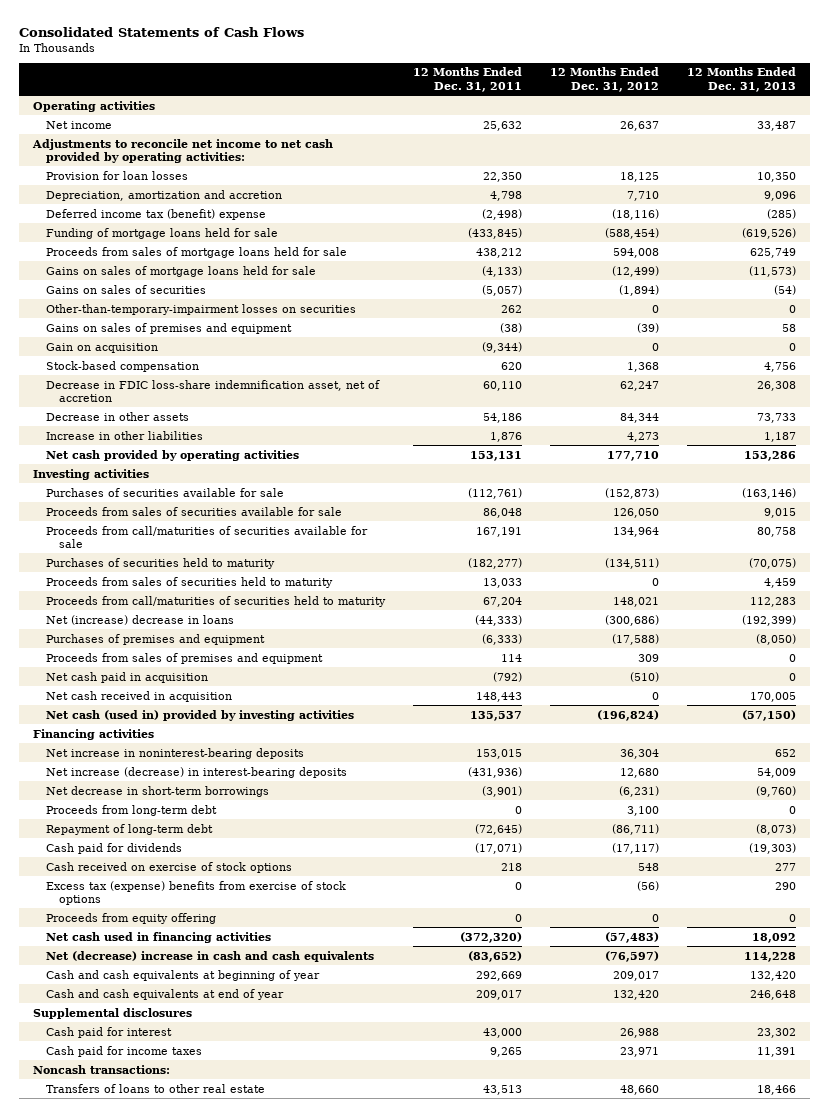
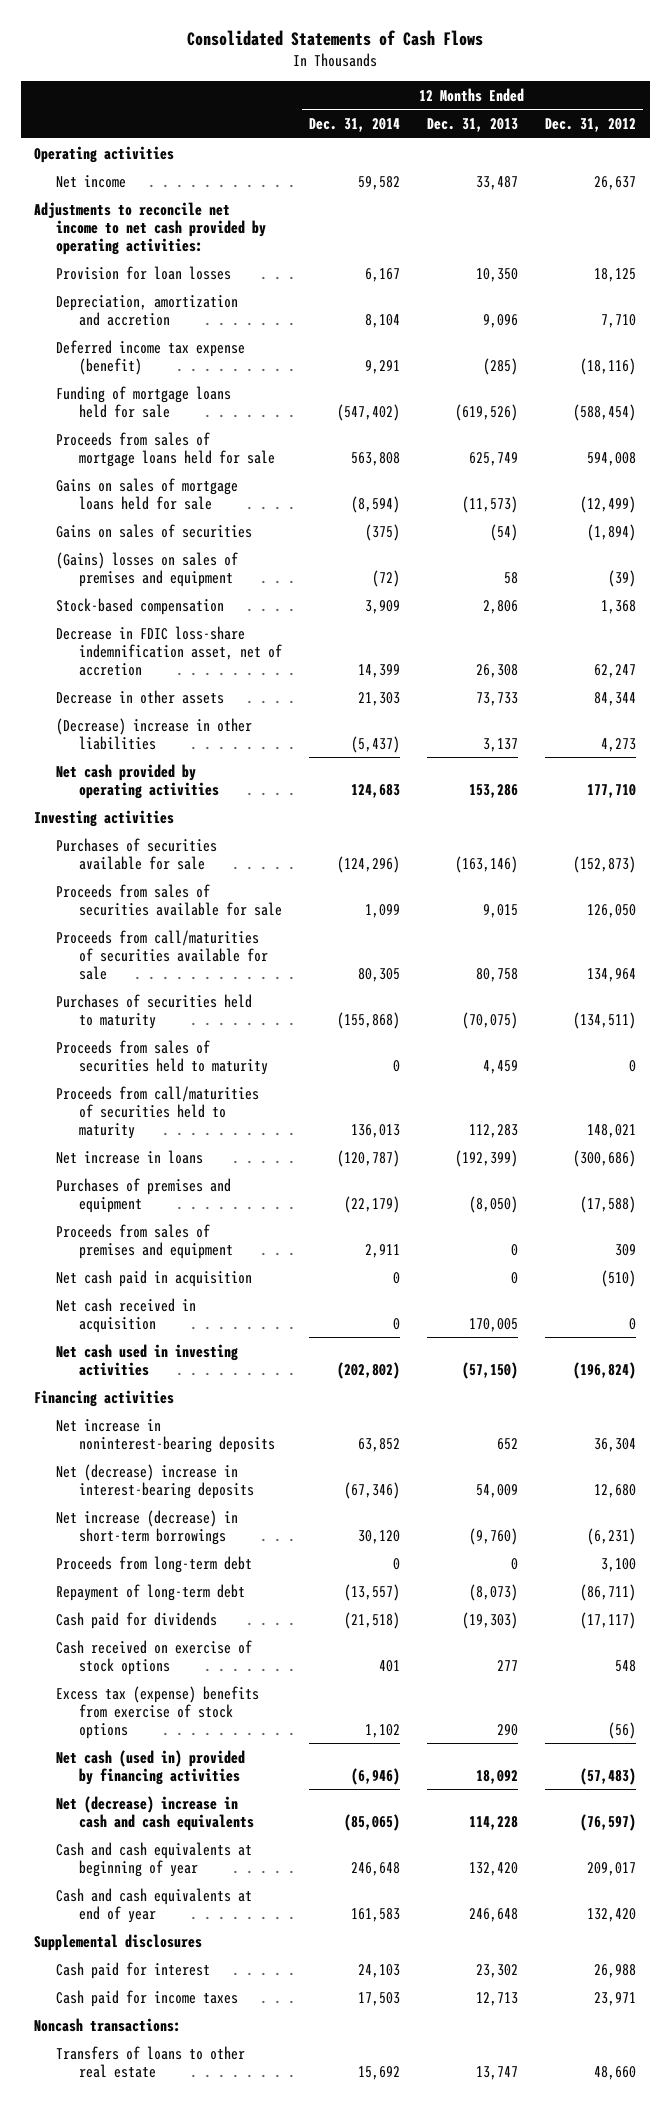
[412,67,522,92] 12 Months Ended Dec. 31, 2011 -> none
none -> [308,117,400,132] Dec. 31, 2014
[45,208,266,220] Deferred income tax (benefit) expense -> [56,339,246,375] Deferred income tax expense (benefit)
[45,303,356,315] Other-than-temporary-impairment losses on securities -> none
[45,342,158,353] Gain on acquisition -> none
[45,322,292,334] Gains on sales of premises and equipment -> [56,551,239,587] (Gains) losses on sales of premises and equipment
[763,361,796,372] 4,756 -> [482,599,518,614] 2,806
[45,430,203,440] Increase in other liabilities -> [56,717,253,750] (Decrease) increase in other liabilities
[763,431,796,442] 1,187 -> [482,737,518,752] 3,137
[45,614,234,625] Net (increase) decrease in loans -> [56,1149,204,1164] Net increase in loans
[45,709,354,721] Net cash (used in) provided by investing activities -> [56,1343,239,1376] Net cash used in investing activities
[45,766,347,778] Net increase (decrease) in interest-bearing deposits -> [56,1463,254,1499] Net (decrease) increase in interest-bearing deposits
[45,785,269,797] Net decrease in short-term borrowings -> [56,1509,239,1545] Net increase (decrease) in short-term borrowings
[45,912,216,924] Proceeds from equity offering -> none
[45,931,271,943] Net cash used in financing activities -> [56,1749,246,1785] Net cash (used in) provided by financing activities
[756,1046,796,1057] 11,391 -> [475,1991,518,2006] 12,713
[756,1084,796,1095] 18,466 -> [475,2065,518,2080] 13,747

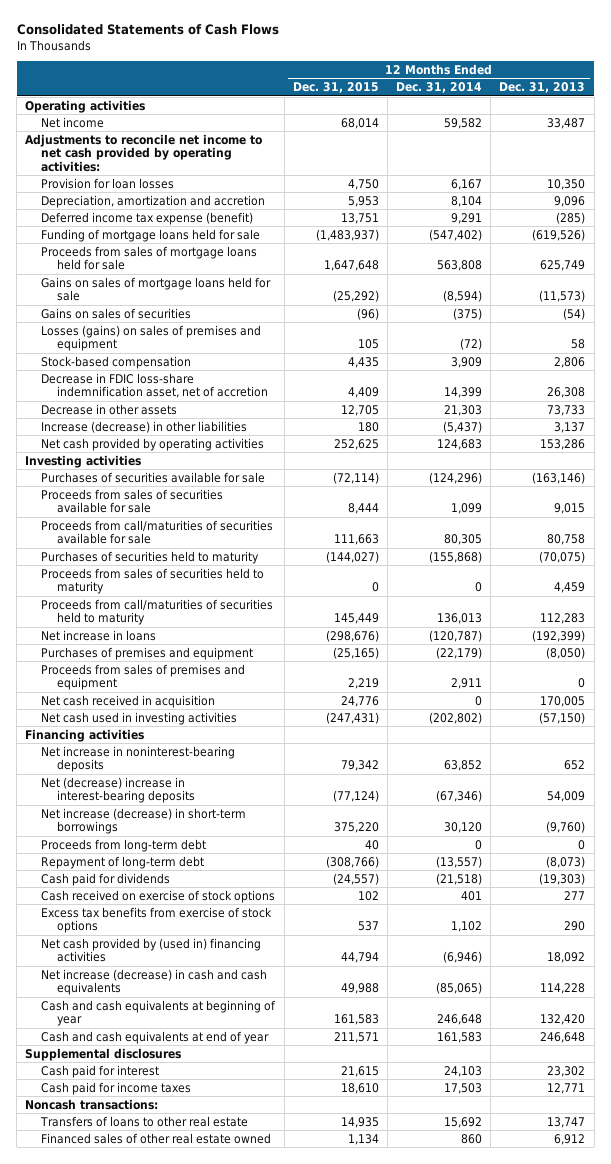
[545,117,637,132] Dec. 31, 2012 -> none
none -> [292,82,379,94] Dec. 31, 2015
[56,551,239,587] (Gains) losses on sales of premises and equipment -> [41,324,262,352] Losses (gains) on sales of premises and equipment
[56,717,253,750] (Decrease) increase in other liabilities -> [41,420,248,433] Increase (decrease) in other liabilities
[56,1269,253,1287] Net cash paid in acquisition -> none
[56,1685,260,1739] Excess tax (expense) benefits from exercise of stock options -> [41,906,273,934] Excess tax benefits from exercise of stock options
[56,1749,246,1785] Net cash (used in) provided by financing activities -> [41,937,262,963] Net cash provided by (used in) financing activities
[56,1795,254,1831] Net (decrease) increase in cash and cash equivalents -> [41,968,268,996] Net increase (decrease) in cash and cash equivalents
[475,1991,518,2006] 12,713 -> [547,1082,586,1094] 12,771
none -> [41,1132,272,1144] Financed sales of other real estate owned

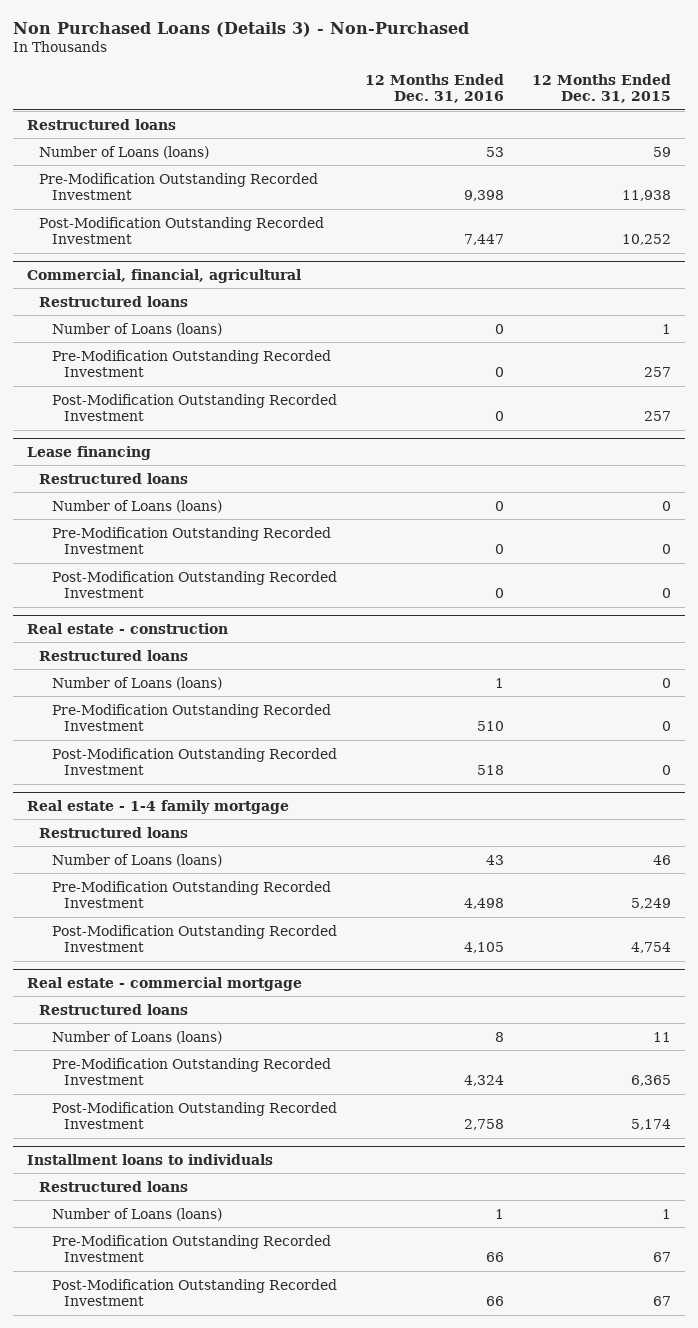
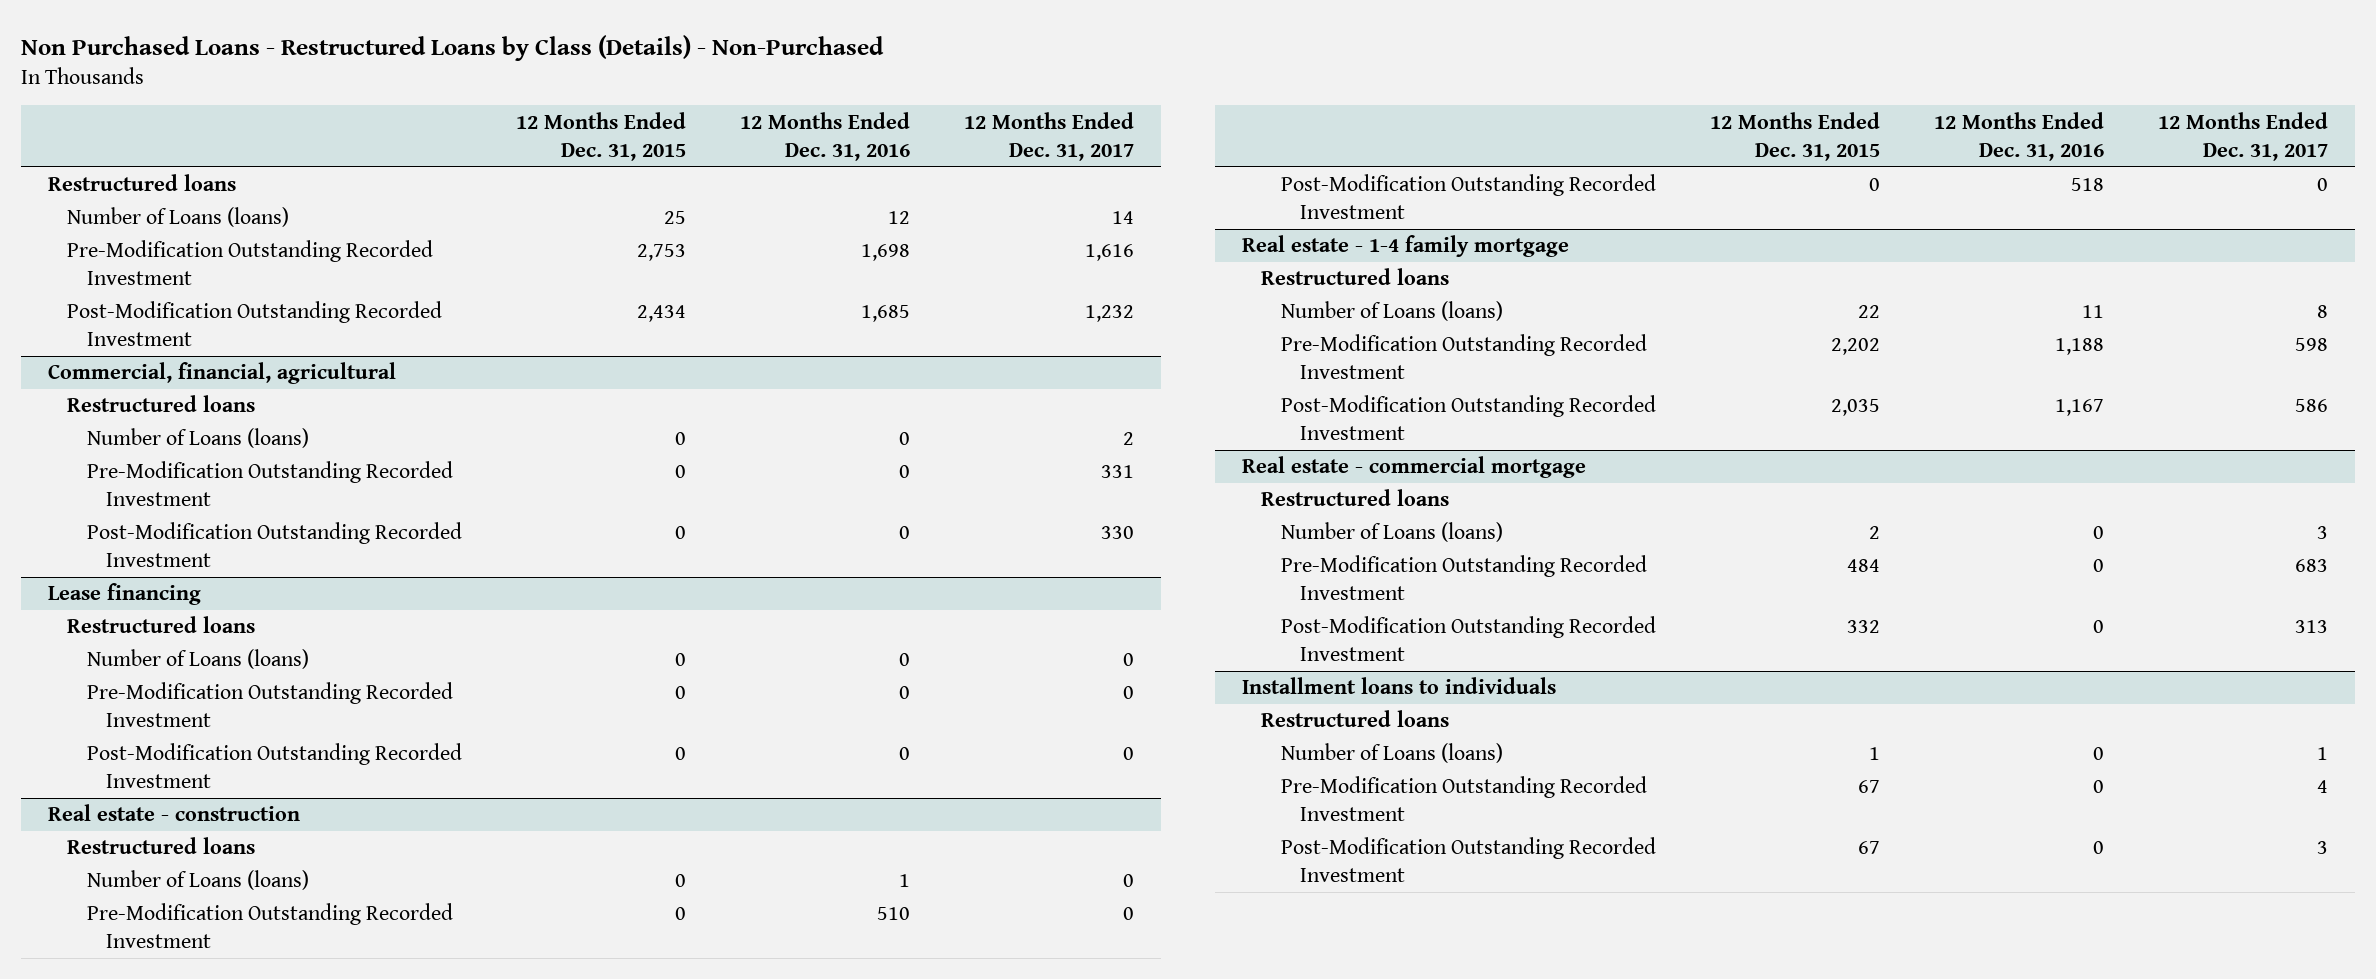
[12,21,469,37] Non Purchased Loans (Details 3) - Non-Purchased -> [20,34,884,61] Non Purchased Loans - Restructured Loans by Class (Details) - Non-Purchased
none -> [963,111,1134,161] 12 Months Ended Dec. 31, 2017
[486,146,505,157] 53 -> [887,211,910,225] 12
[653,146,672,157] 59 -> [663,211,686,225] 25
[464,190,505,202] 9,398 -> [860,244,910,262] 1,698
[622,190,672,202] 11,938 -> [636,244,686,262] 2,753
[464,234,505,246] 7,447 -> [860,305,910,323] 1,685
[622,234,672,246] 10,252 -> [636,305,686,323] 2,434
[662,323,672,334] 1 -> [674,432,686,446] 0
[644,367,672,378] 257 -> [674,465,686,479] 0
[644,411,672,422] 257 -> [674,526,686,540] 0
[486,854,505,865] 43 -> [2081,305,2104,319] 11
[653,854,672,865] 46 -> [1857,305,1880,319] 22
[464,898,505,910] 4,498 -> [2054,338,2104,356] 1,188
[631,898,672,910] 5,249 -> [1830,338,1880,356] 2,202
[464,942,505,954] 4,105 -> [2054,399,2104,417] 1,167
[631,942,672,954] 4,754 -> [1830,399,1880,417] 2,035
[495,1031,505,1042] 8 -> [2092,526,2104,540] 0
[653,1031,672,1042] 11 -> [1868,526,1880,540] 2
[464,1075,505,1087] 4,324 -> [2092,559,2104,573] 0
[631,1075,672,1087] 6,365 -> [1846,559,1880,573] 484
[464,1119,505,1131] 2,758 -> [2092,620,2104,634] 0
[631,1119,672,1131] 5,174 -> [1846,620,1880,634] 332
[495,1208,505,1219] 1 -> [2092,747,2104,761] 0
[486,1252,505,1263] 66 -> [2092,780,2104,794] 0
[486,1296,505,1307] 66 -> [2092,841,2104,855] 0

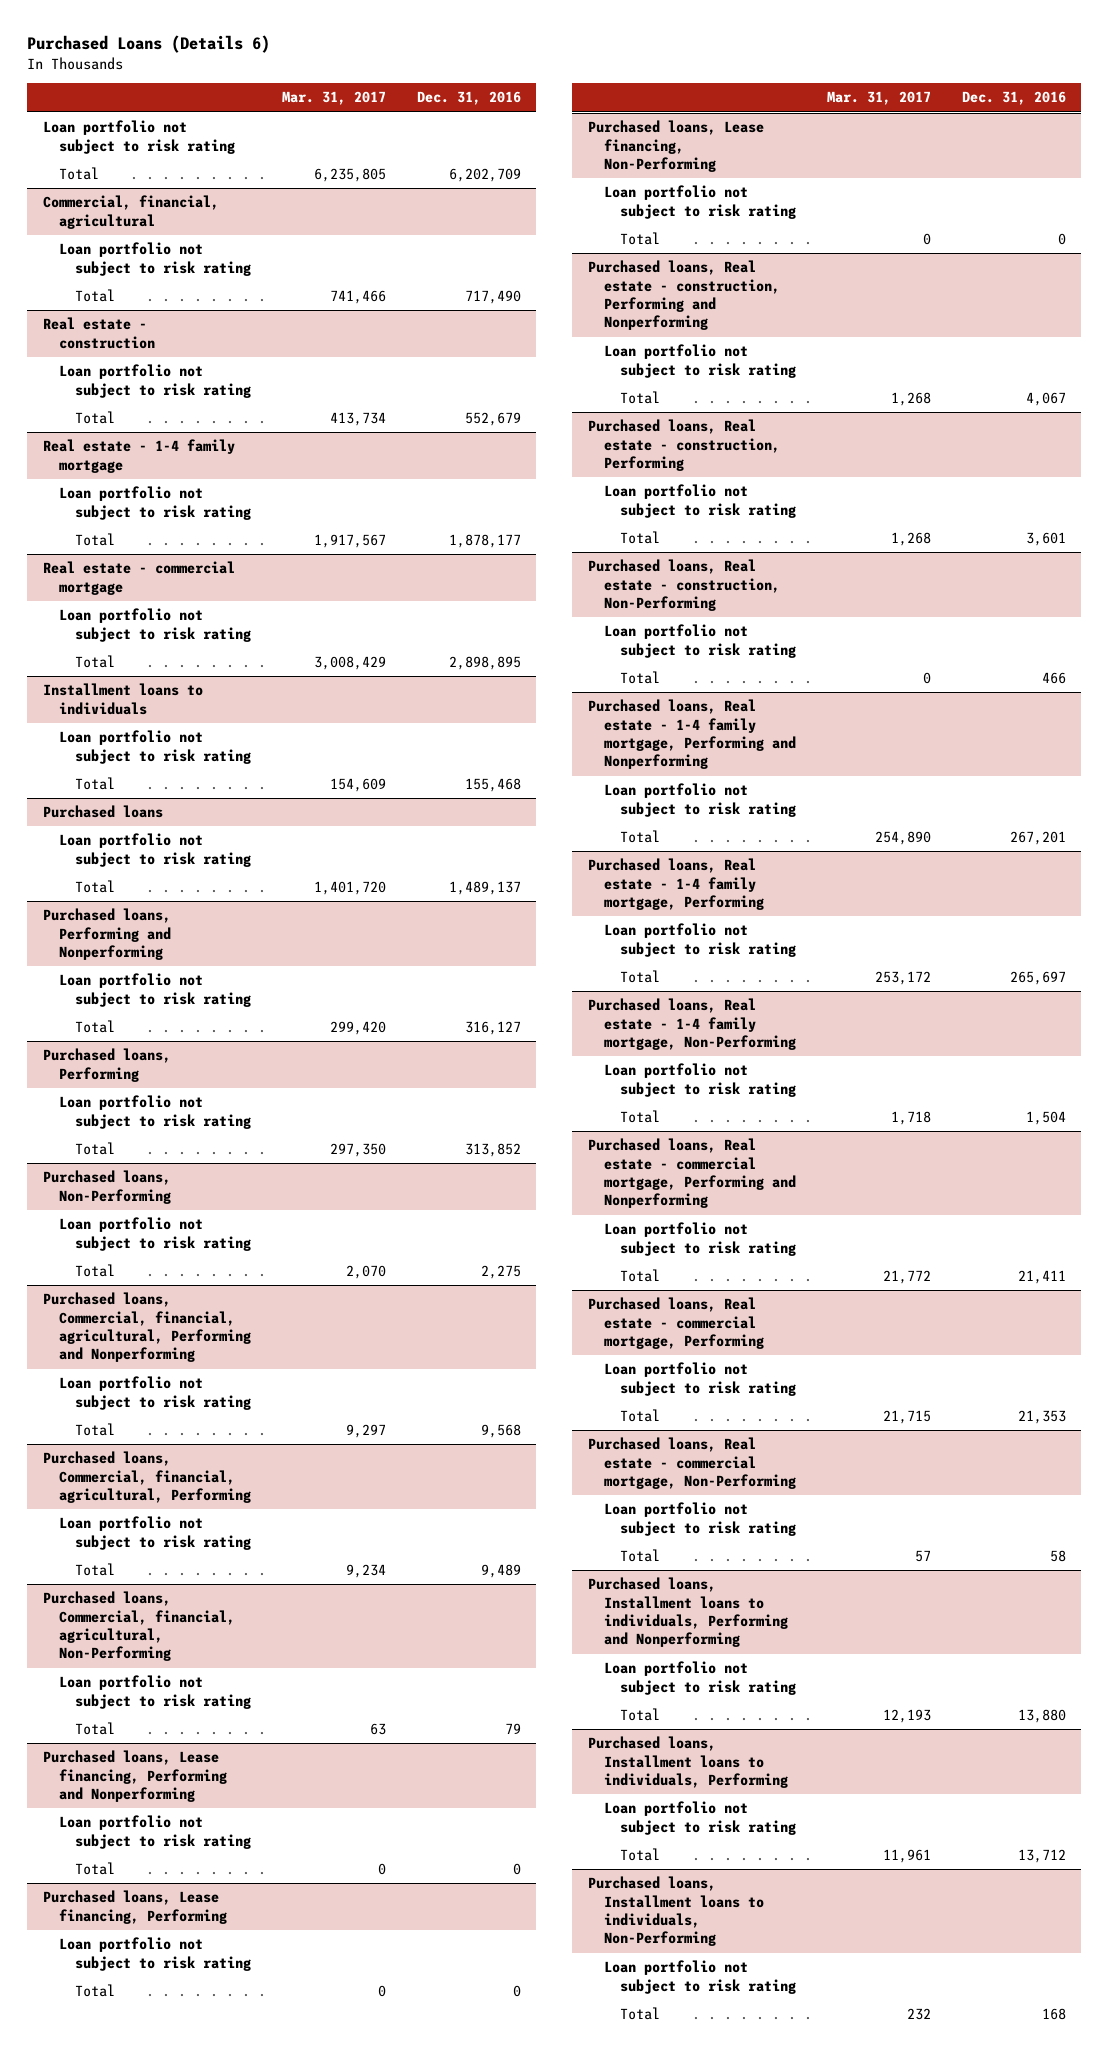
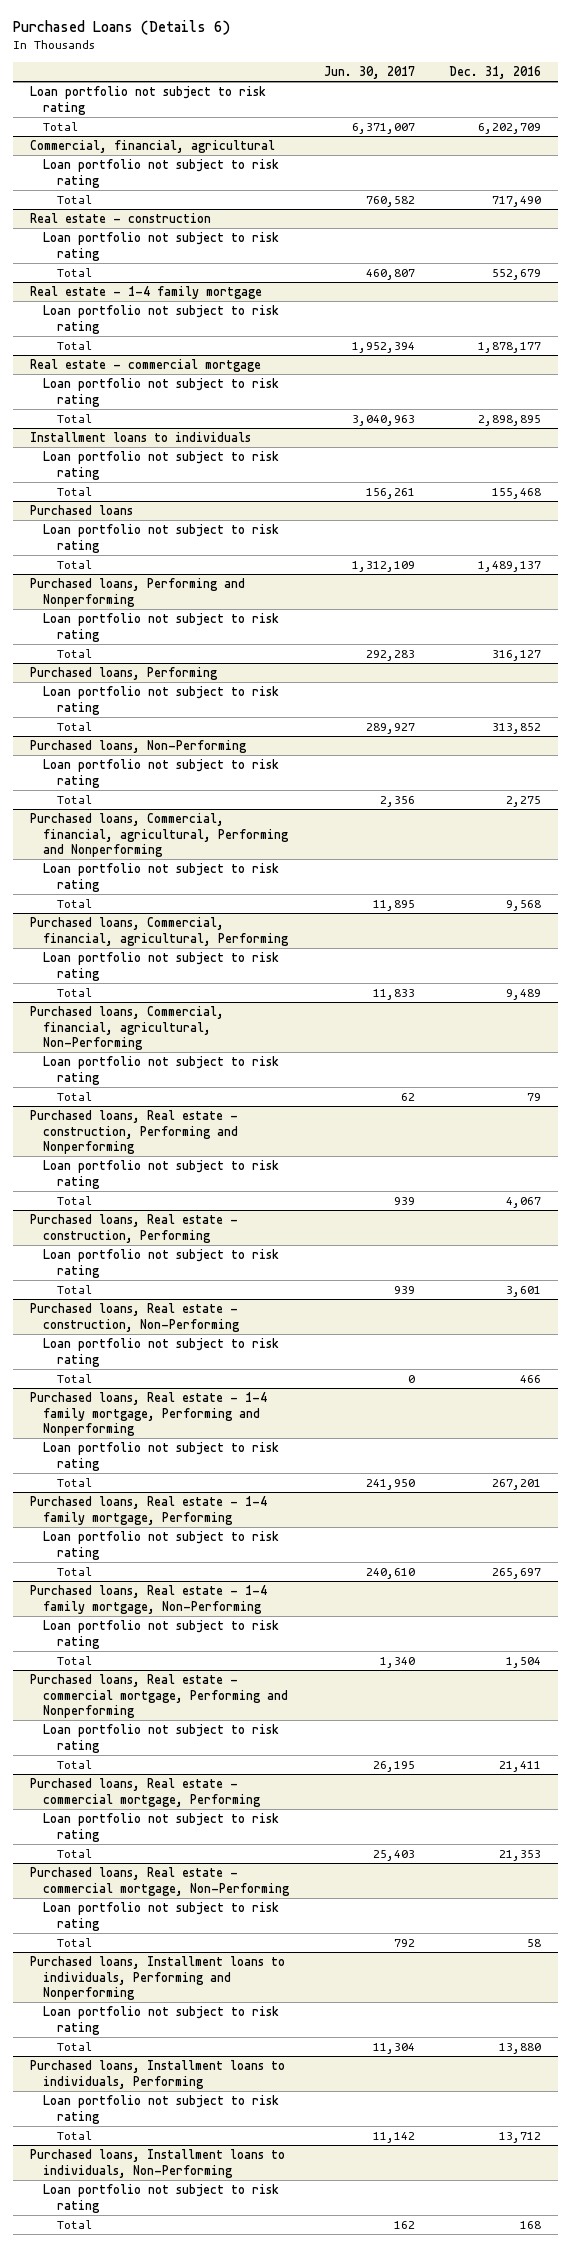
[281,91,386,106] Mar. 31, 2017 -> none
none -> [323,65,415,79] Jun. 30, 2017
[42,1750,227,1803] Purchased loans, Lease financing, Performing and Nonperforming -> none
[58,1815,252,1849] Loan portfolio not subject to risk rating -> none
[75,1862,116,1876] Total -> none
[42,1890,227,1924] Purchased loans, Lease financing, Performing -> none
[58,1937,252,1971] Loan portfolio not subject to risk rating -> none
[75,1984,116,1998] Total -> none
[587,120,764,173] Purchased loans, Lease financing, Non-Performing -> none
[603,185,797,219] Loan portfolio not subject to risk rating -> none
[620,232,661,246] Total -> none

